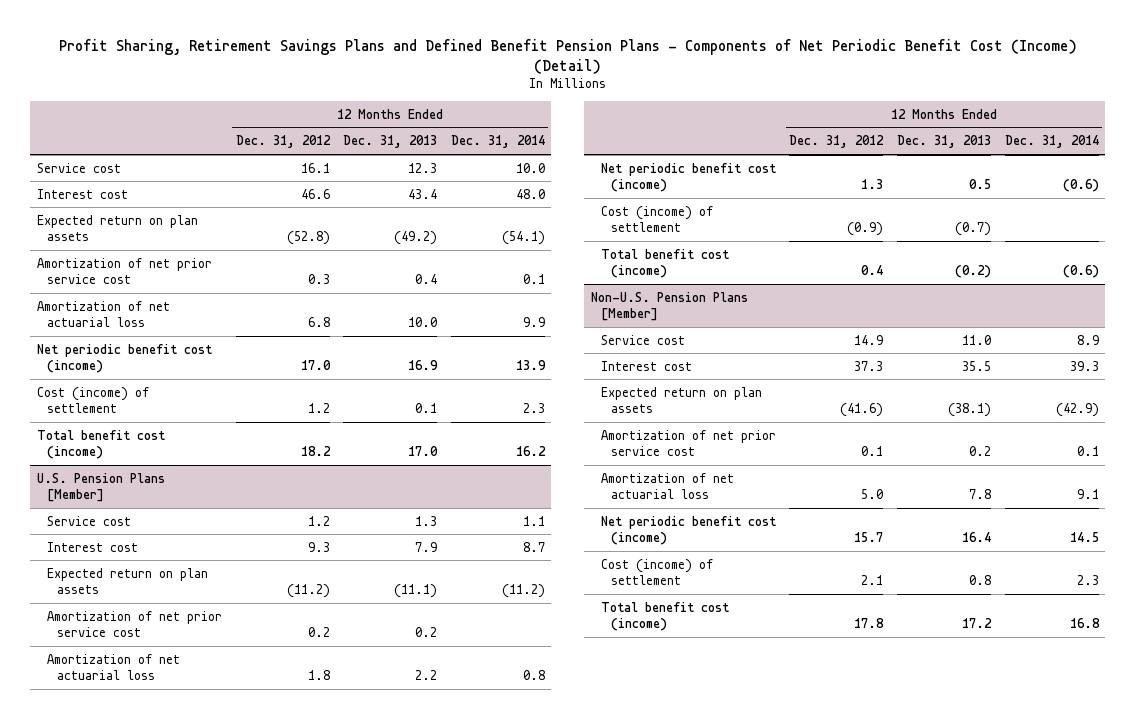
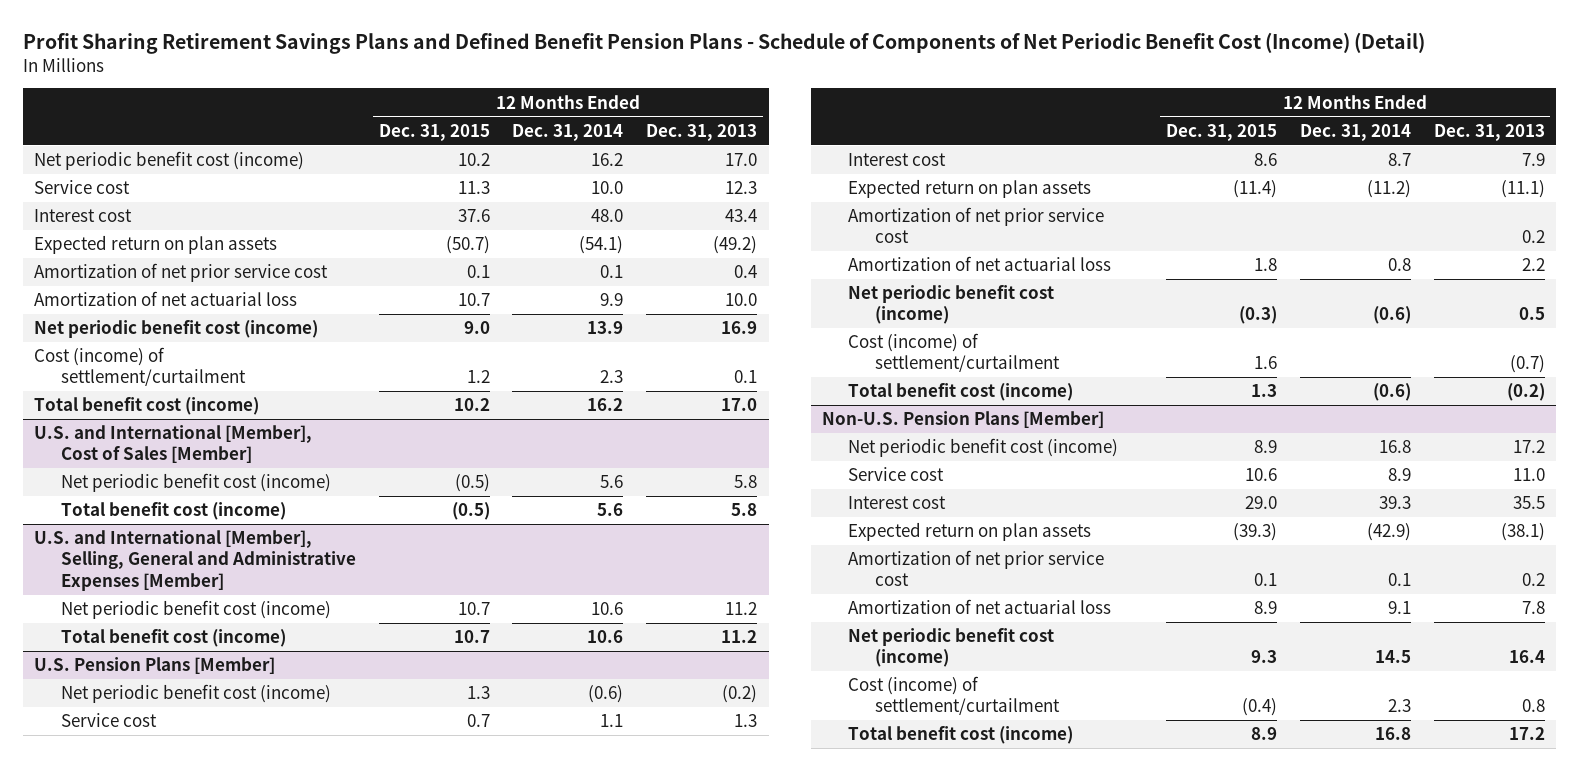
[58,38,1077,74] Profit Sharing, Retirement Savings Plans and Defined Benefit Pension Plans - Components of Net Periodic Benefit Cost (Income) (Detail) -> [23,32,1426,55] Profit Sharing Retirement Savings Plans and Defined Benefit Pension Plans - Schedule of Components of Net Periodic Benefit Cost (Income) (Detail)
[235,135,331,149] Dec. 31, 2012 -> none
none -> [378,123,490,141] Dec. 31, 2015
none -> [34,151,305,171] Net periodic benefit cost (income)
[37,386,150,414] Cost (income) of settlement -> [34,347,246,387] Cost (income) of settlement/curtailment
none -> [34,425,313,464] U.S. and International [Member], Cost of Sales [Member]
none -> [60,473,331,493] Net periodic benefit cost (income)
none -> [60,502,286,521] Total benefit cost (income)
none -> [34,530,356,591] U.S. and International [Member], Selling, General and Administrative Expenses [Member]
none -> [60,600,331,620] Net periodic benefit cost (income)
none -> [60,629,286,648] Total benefit cost (income)
none -> [60,684,331,704] Net periodic benefit cost (income)
[600,205,713,233] Cost (income) of settlement -> [848,333,1060,373] Cost (income) of settlement/curtailment
none -> [848,438,1119,458] Net periodic benefit cost (income)
[600,558,713,586] Cost (income) of settlement -> [848,676,1060,716] Cost (income) of settlement/curtailment

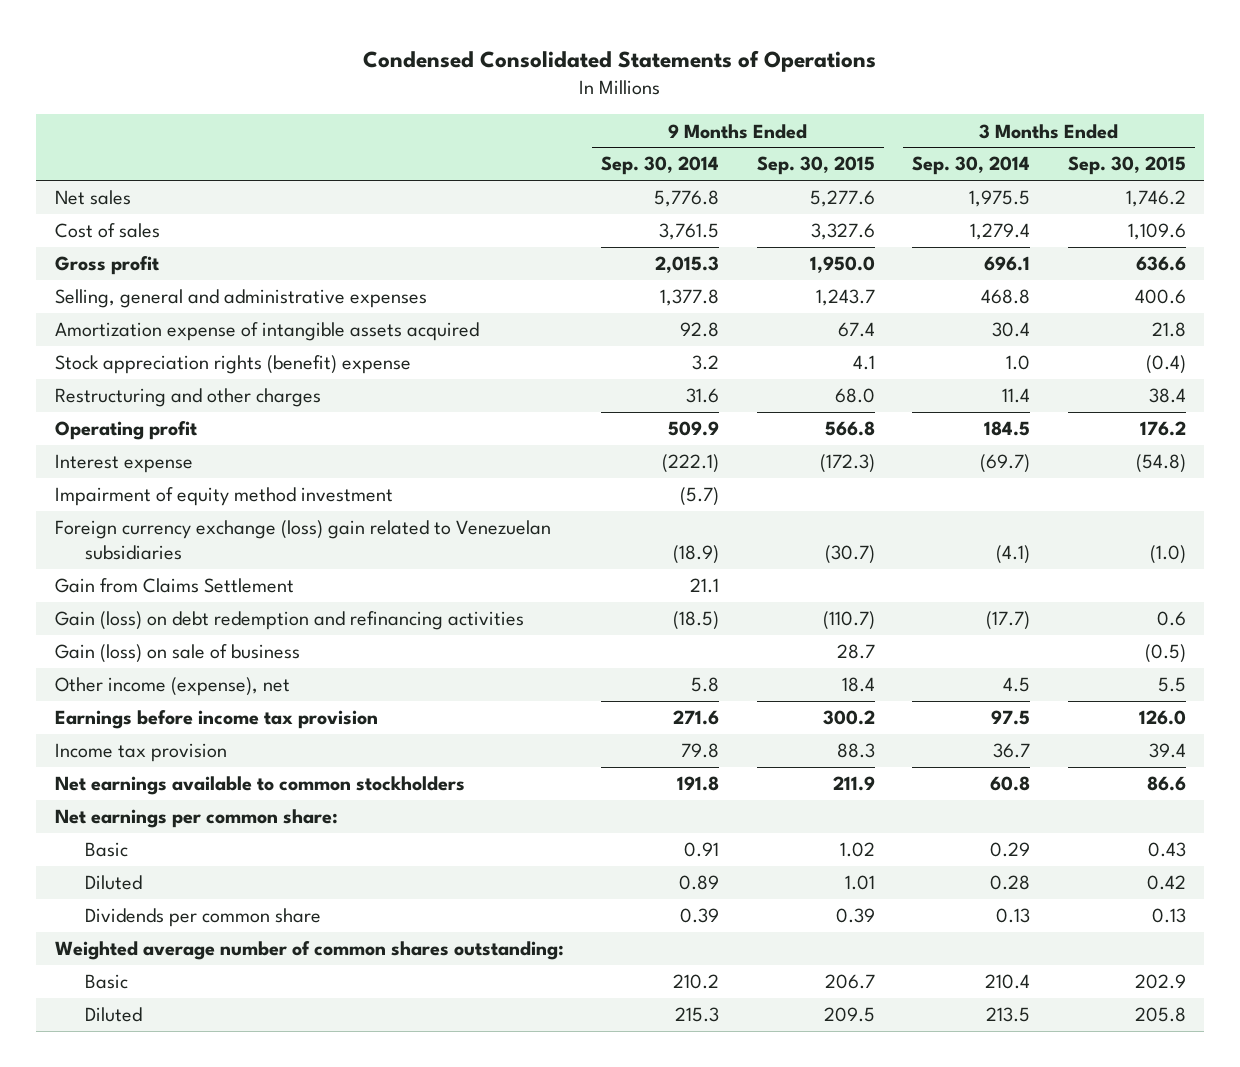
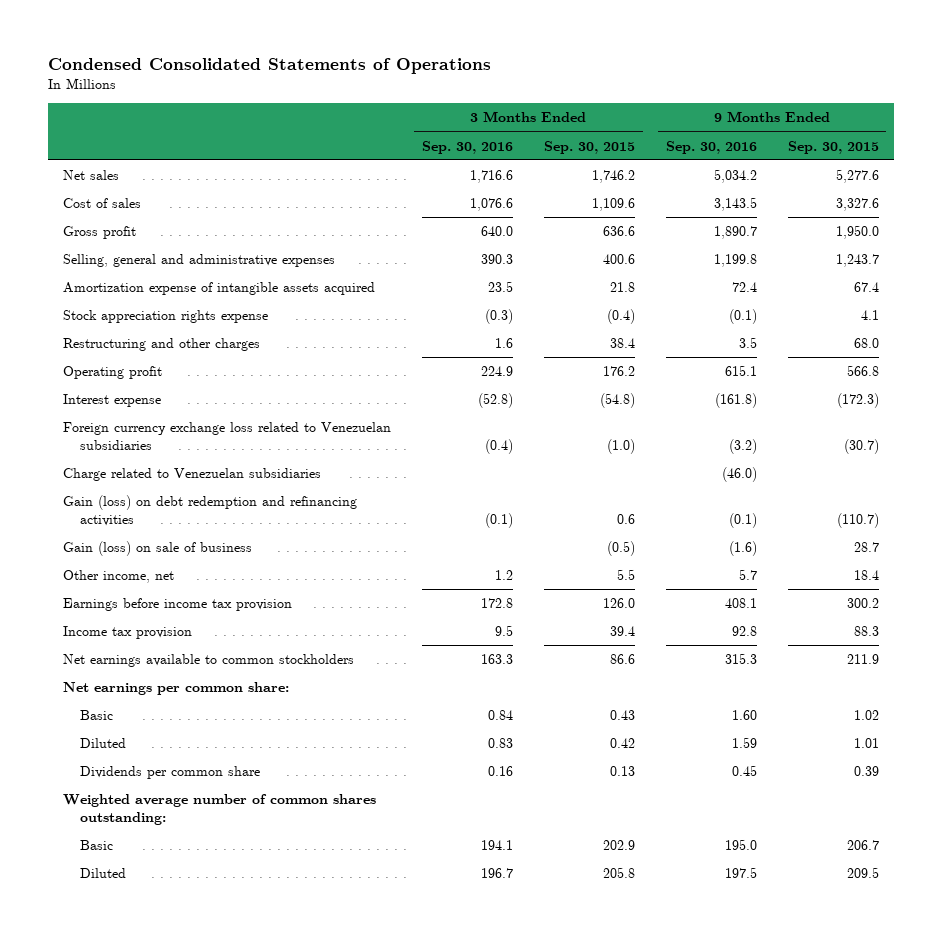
[601,156,720,176] Sep. 30, 2014 -> none
[912,156,1031,176] Sep. 30, 2014 -> none
none -> [421,140,513,154] Sep. 30, 2016
none -> [665,140,757,154] Sep. 30, 2016
[54,355,411,375] Stock appreciation rights (benefit) expense -> [63,310,269,324] Stock appreciation rights expense
[54,487,393,507] Impairment of equity method investment -> none
[54,578,294,594] Gain from Claims Settlement -> none
[54,520,551,561] Foreign currency exchange (loss) gain related to Venezuelan subsidiaries -> [63,422,392,451] Foreign currency exchange loss related to Venezuelan subsidiaries
none -> [63,468,322,482] Charge related to Venezuelan subsidiaries
[54,677,290,697] Other income (expense), net -> [63,570,175,584] Other income, net

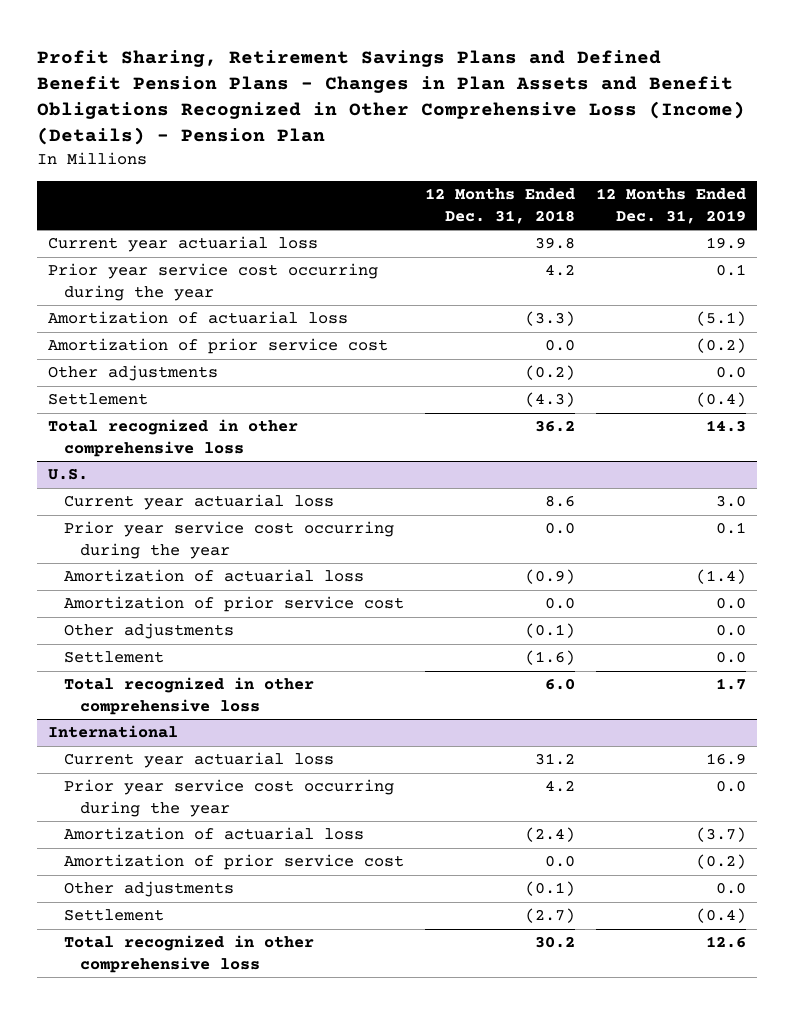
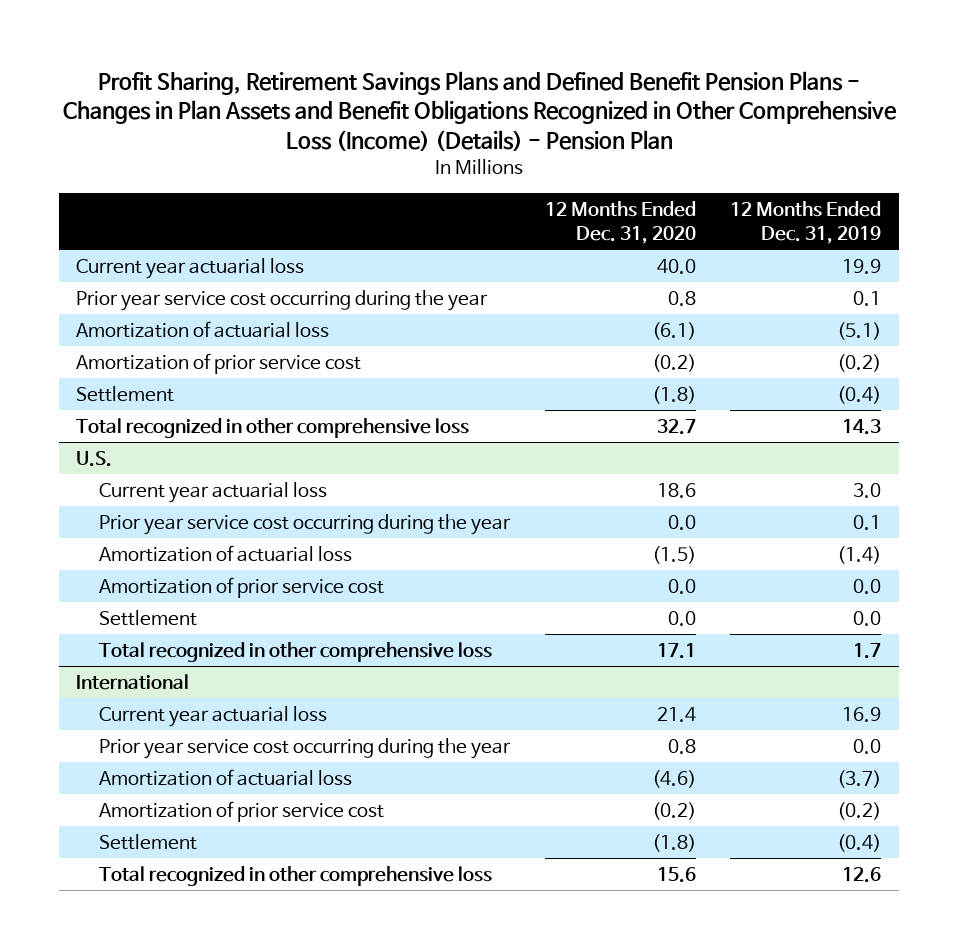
[424,188,575,224] 12 Months Ended Dec. 31, 2018 -> none
none -> [544,201,696,244] 12 Months Ended Dec. 31, 2020
[47,365,218,382] Other adjustments -> none
[63,623,234,640] Other adjustments -> none
[63,881,234,898] Other adjustments -> none

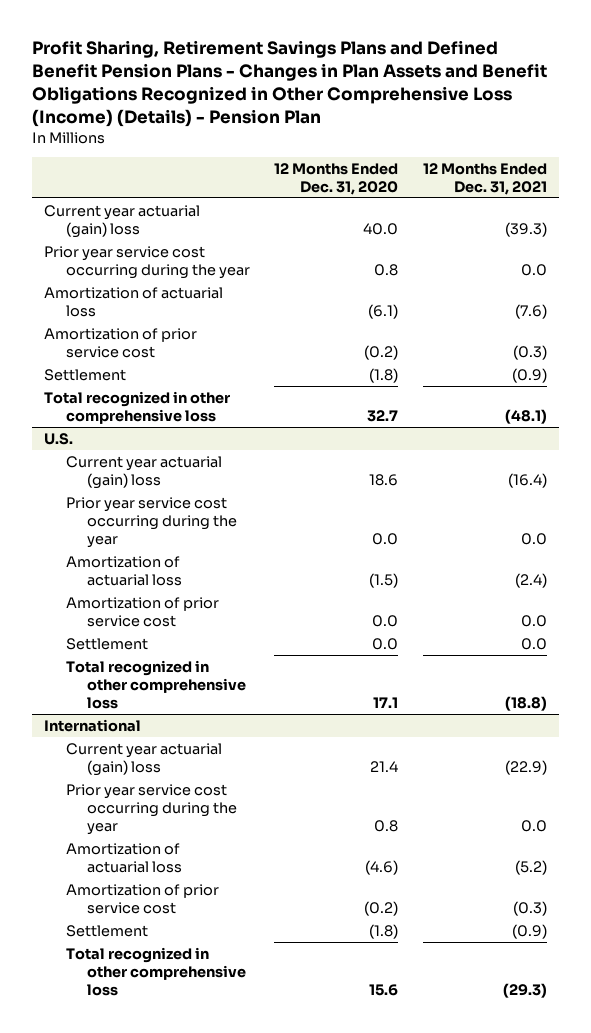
[730,201,882,244] 12 Months Ended Dec. 31, 2019 -> none
none -> [423,163,548,195] 12 Months Ended Dec. 31, 2021
[76,258,305,280] Current year actuarial loss -> [43,204,200,238] Current year actuarial (gain) loss
[98,482,327,504] Current year actuarial loss -> [65,455,222,489] Current year actuarial (gain) loss
[98,706,327,728] Current year actuarial loss -> [65,742,222,776] Current year actuarial (gain) loss

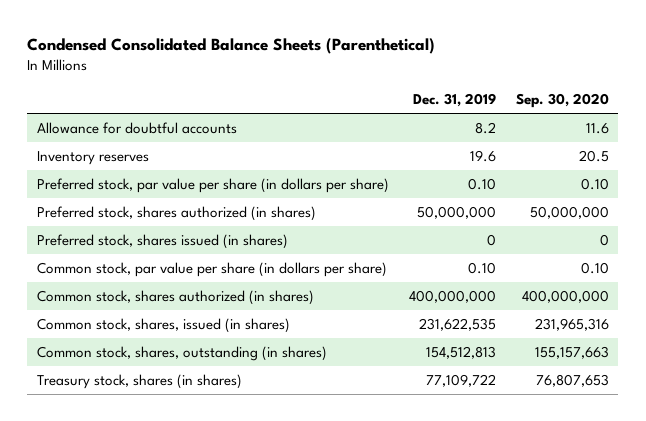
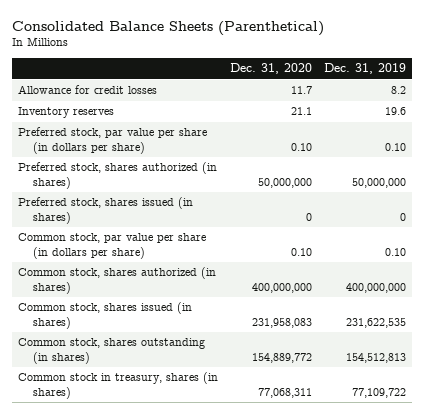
[27,38,436,55] Condensed Consolidated Balance Sheets (Parenthetical) -> [12,20,325,36] Consolidated Balance Sheets (Parenthetical)
[515,93,609,109] Sep. 30, 2020 -> none
none -> [230,63,313,75] Dec. 31, 2020
[37,121,238,134] Allowance for doubtful accounts -> [18,85,158,95] Allowance for credit losses
[37,317,291,333] Common stock, shares, issued (in shares) -> [18,302,193,329] Common stock, shares issued (in shares)
[37,345,328,361] Common stock, shares, outstanding (in shares) -> [18,338,206,364] Common stock, shares outstanding (in shares)
[37,373,243,389] Treasury stock, shares (in shares) -> [18,372,219,399] Common stock in treasury, shares (in shares)

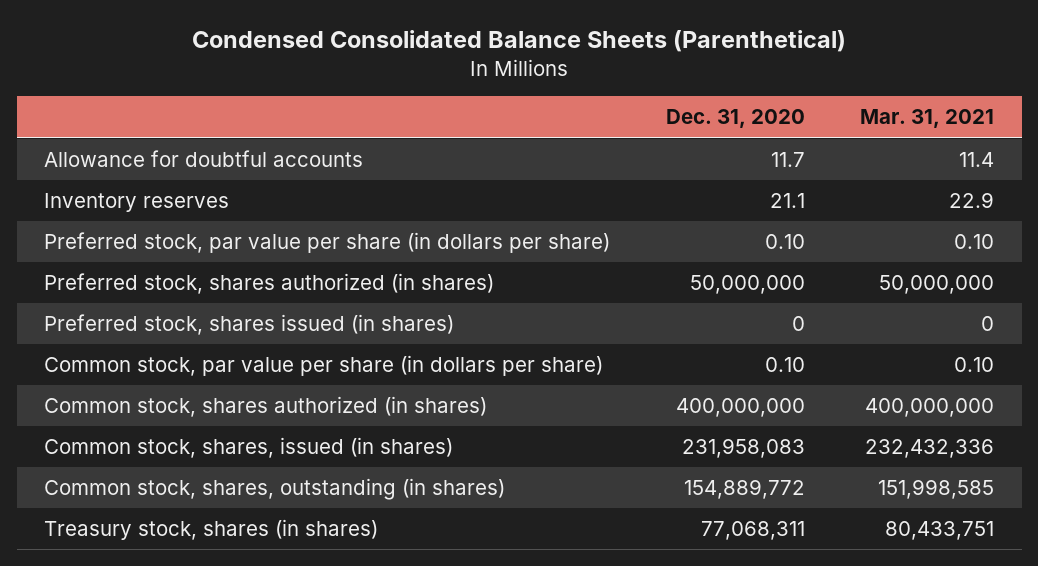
[12,20,325,36] Consolidated Balance Sheets (Parenthetical) -> [192,30,847,53] Condensed Consolidated Balance Sheets (Parenthetical)
[324,63,407,75] Dec. 31, 2019 -> none
none -> [860,109,995,129] Mar. 31, 2021
[18,85,158,95] Allowance for credit losses -> [44,150,364,168] Allowance for doubtful accounts
[18,302,193,329] Common stock, shares issued (in shares) -> [44,437,454,459] Common stock, shares, issued (in shares)
[18,338,206,364] Common stock, shares outstanding (in shares) -> [44,478,506,501] Common stock, shares, outstanding (in shares)
[18,372,219,399] Common stock in treasury, shares (in shares) -> [44,519,379,541] Treasury stock, shares (in shares)

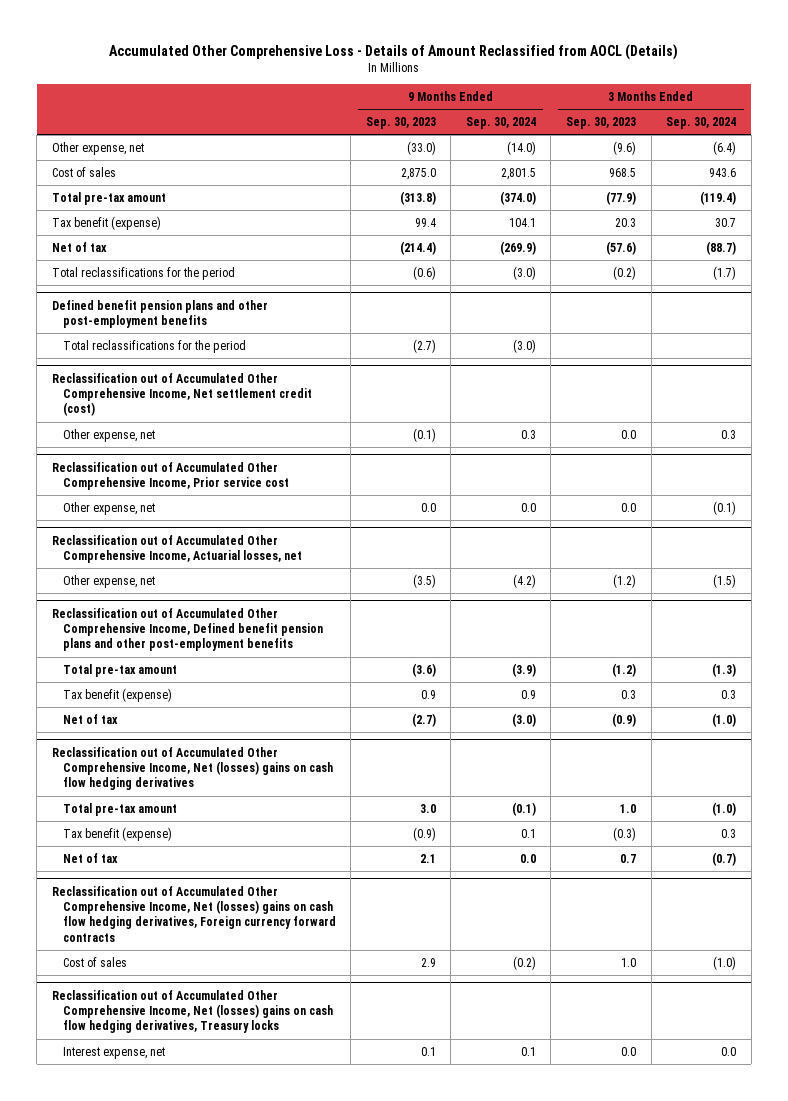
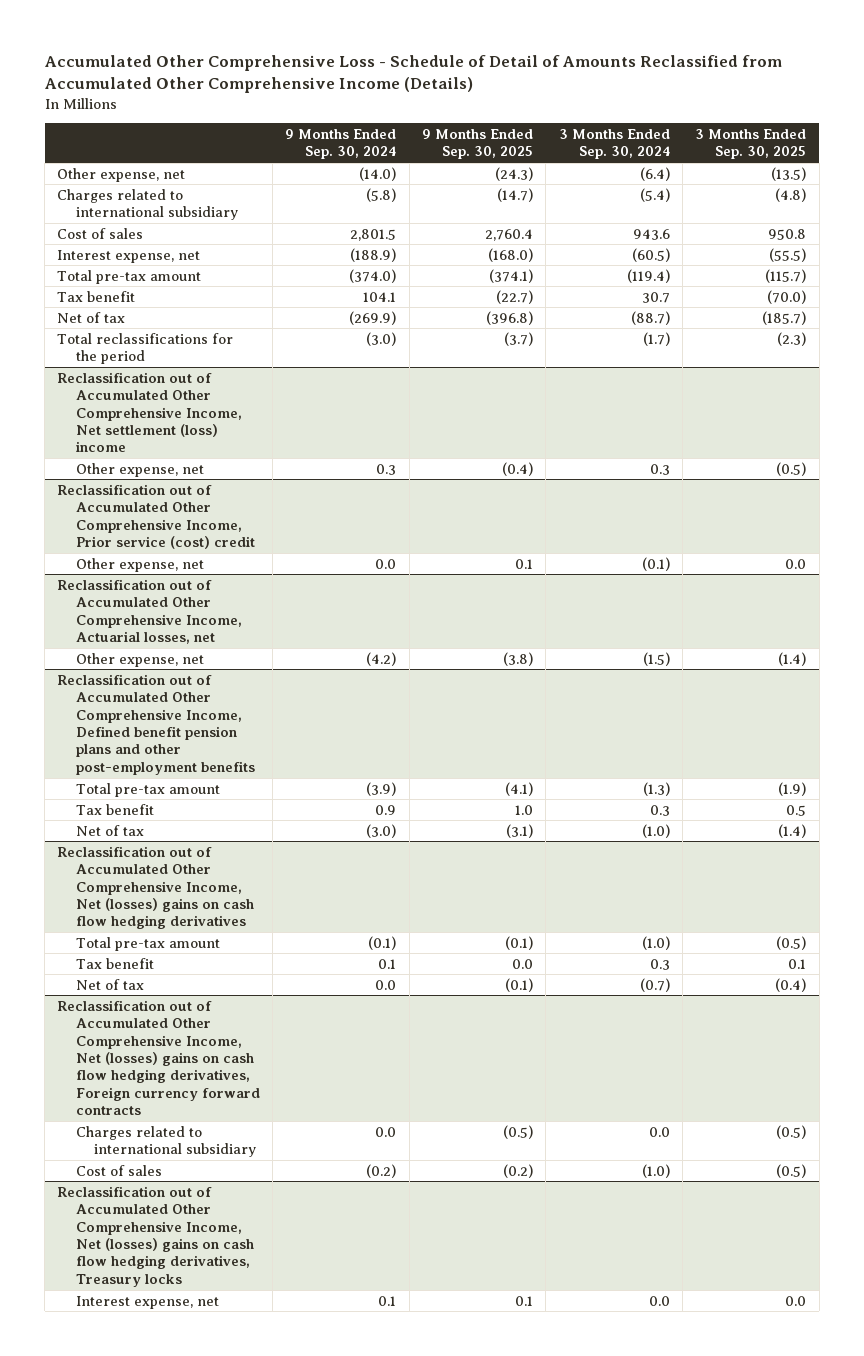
[109,43,679,60] Accumulated Other Comprehensive Loss - Details of Amount Reclassified from AOCL (Details) -> [44,54,782,94] Accumulated Other Comprehensive Loss - Schedule of Detail of Amounts Reclassified from Accumulated Other Comprehensive Income (Details)
[365,116,436,129] Sep. 30, 2023 -> none
[566,116,637,129] Sep. 30, 2023 -> none
none -> [422,128,534,160] 9 Months Ended Sep. 30, 2025
none -> [695,128,807,160] 3 Months Ended Sep. 30, 2025
none -> [57,188,238,221] Charges related to international subsidiary
none -> [57,249,201,263] Interest expense, net
[52,215,162,230] Tax benefit (expense) -> [57,290,136,302] Tax benefit
[52,299,269,329] Defined benefit pension plans and other post-employment benefits -> none
[62,339,246,353] Total reclassifications for the period -> none
[52,372,312,417] Reclassification out of Accumulated Other Comprehensive Income, Net settlement credit (cost) -> [57,371,242,453] Reclassification out of Accumulated Other Comprehensive Income, Net settlement (loss) income
[52,461,289,491] Reclassification out of Accumulated Other Comprehensive Income, Prior service cost -> [57,483,255,550] Reclassification out of Accumulated Other Comprehensive Income, Prior service (cost) credit
[62,687,172,702] Tax benefit (expense) -> [75,803,154,815] Tax benefit
[62,826,172,841] Tax benefit (expense) -> [75,957,154,969] Tax benefit
none -> [75,1125,256,1158] Charges related to international subsidiary

